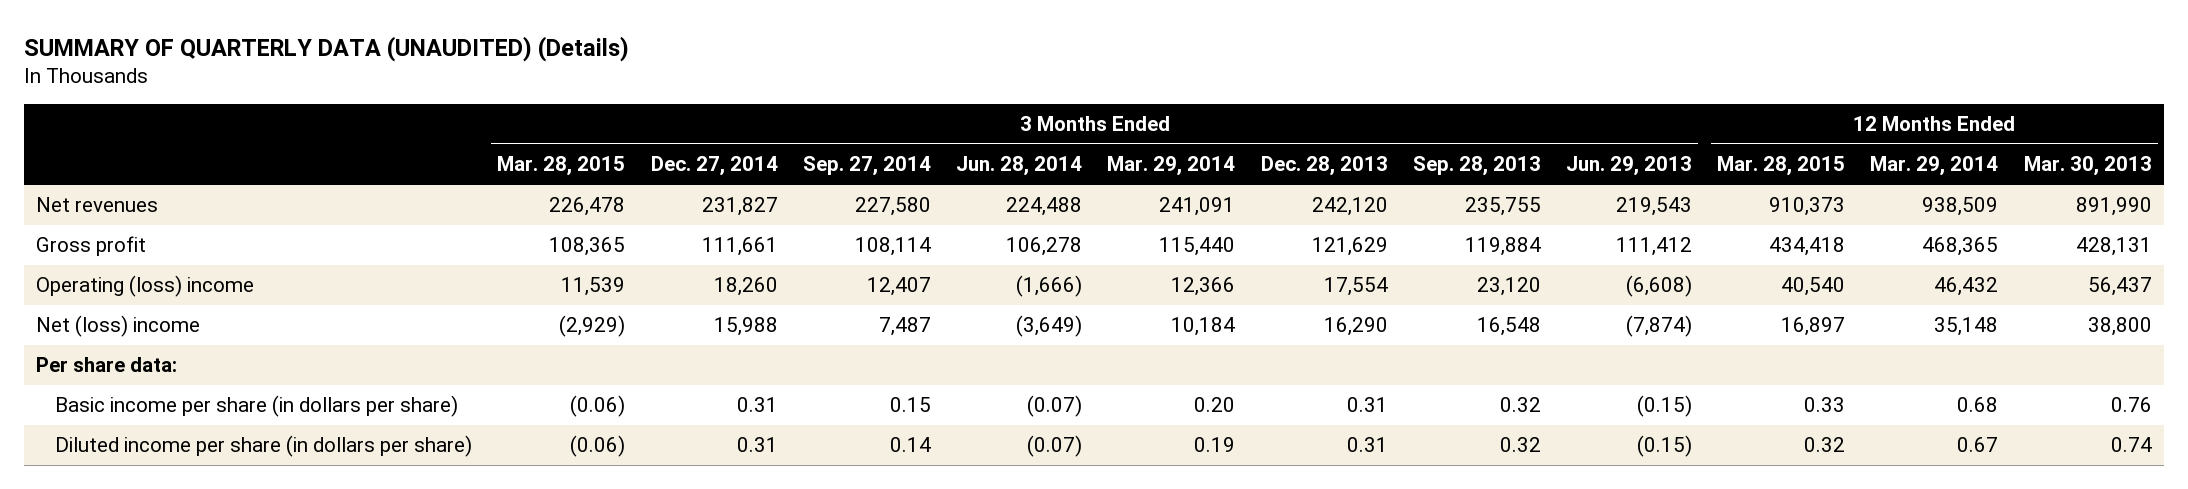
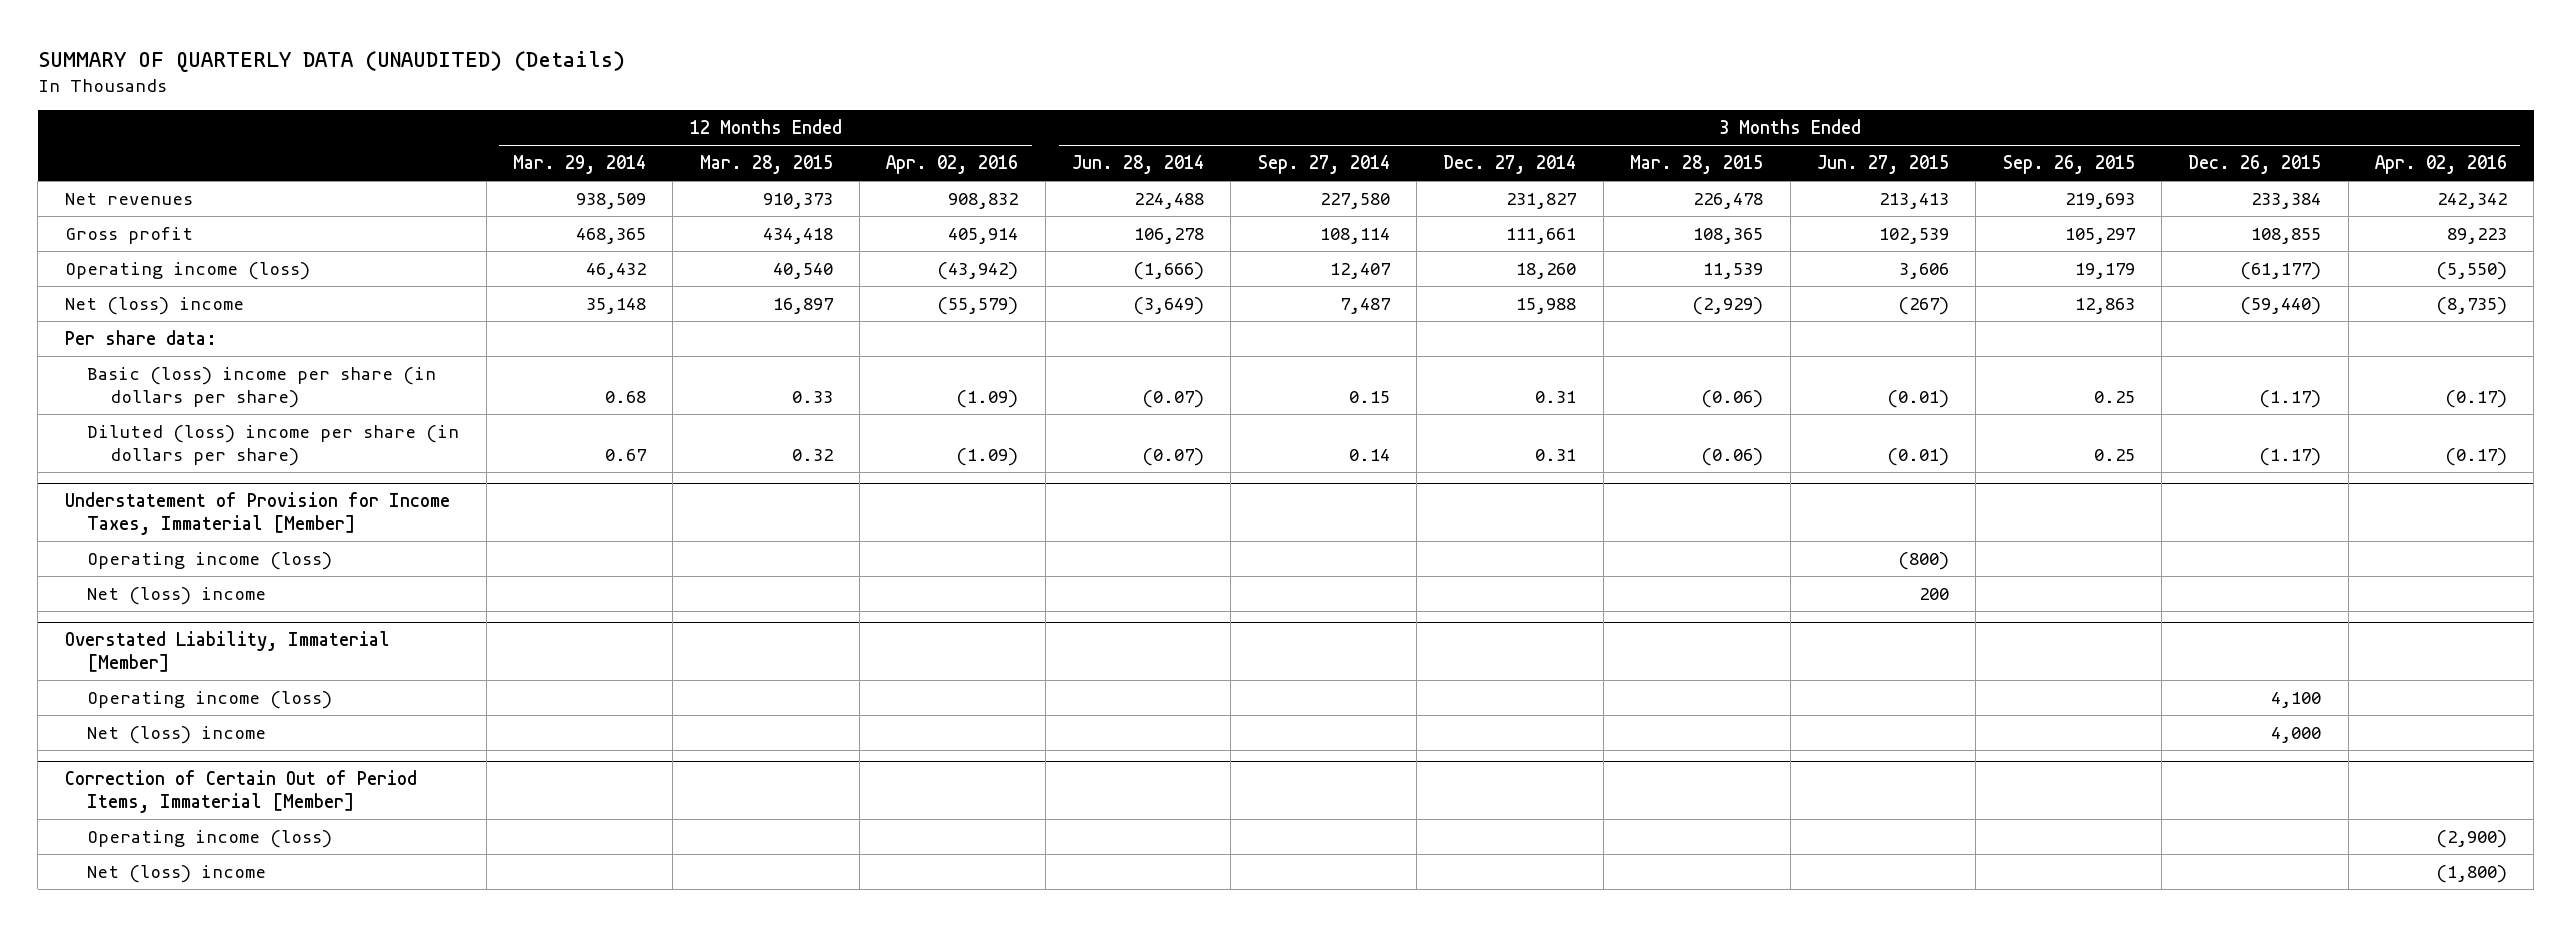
[1107,156,1236,177] Mar. 29, 2014 -> none
[1260,156,1388,177] Dec. 28, 2013 -> none
[1412,156,1541,177] Sep. 28, 2013 -> none
[1565,156,1692,177] Jun. 29, 2013 -> none
[2023,156,2152,177] Mar. 30, 2013 -> none
none -> [886,155,1019,175] Apr. 02, 2016
none -> [1816,155,1949,175] Jun. 27, 2015
none -> [2002,155,2135,175] Sep. 26, 2015
none -> [2188,155,2322,175] Dec. 26, 2015
none -> [2375,155,2508,175] Apr. 02, 2016
[36,275,255,298] Operating (loss) income -> [64,261,310,280] Operating income (loss)
[55,395,459,418] Basic income per share (in dollars per share) -> [87,366,437,408] Basic (loss) income per share (in dollars per share)
[55,435,473,458] Diluted income per share (in dollars per share) -> [87,424,460,466] Diluted (loss) income per share (in dollars per share)
none -> [64,492,450,535] Understatement of Provision for Income Taxes, Immaterial [Member]
none -> [87,551,333,570] Operating income (loss)
none -> [87,586,267,605] Net (loss) income
none -> [64,631,390,672] Overstated Liability, Immaterial [Member]
none -> [87,690,333,709] Operating income (loss)
none -> [87,725,267,744] Net (loss) income
none -> [64,770,417,813] Correction of Certain Out of Period Items, Immaterial [Member]
none -> [87,829,333,848] Operating income (loss)
none -> [87,864,267,883] Net (loss) income

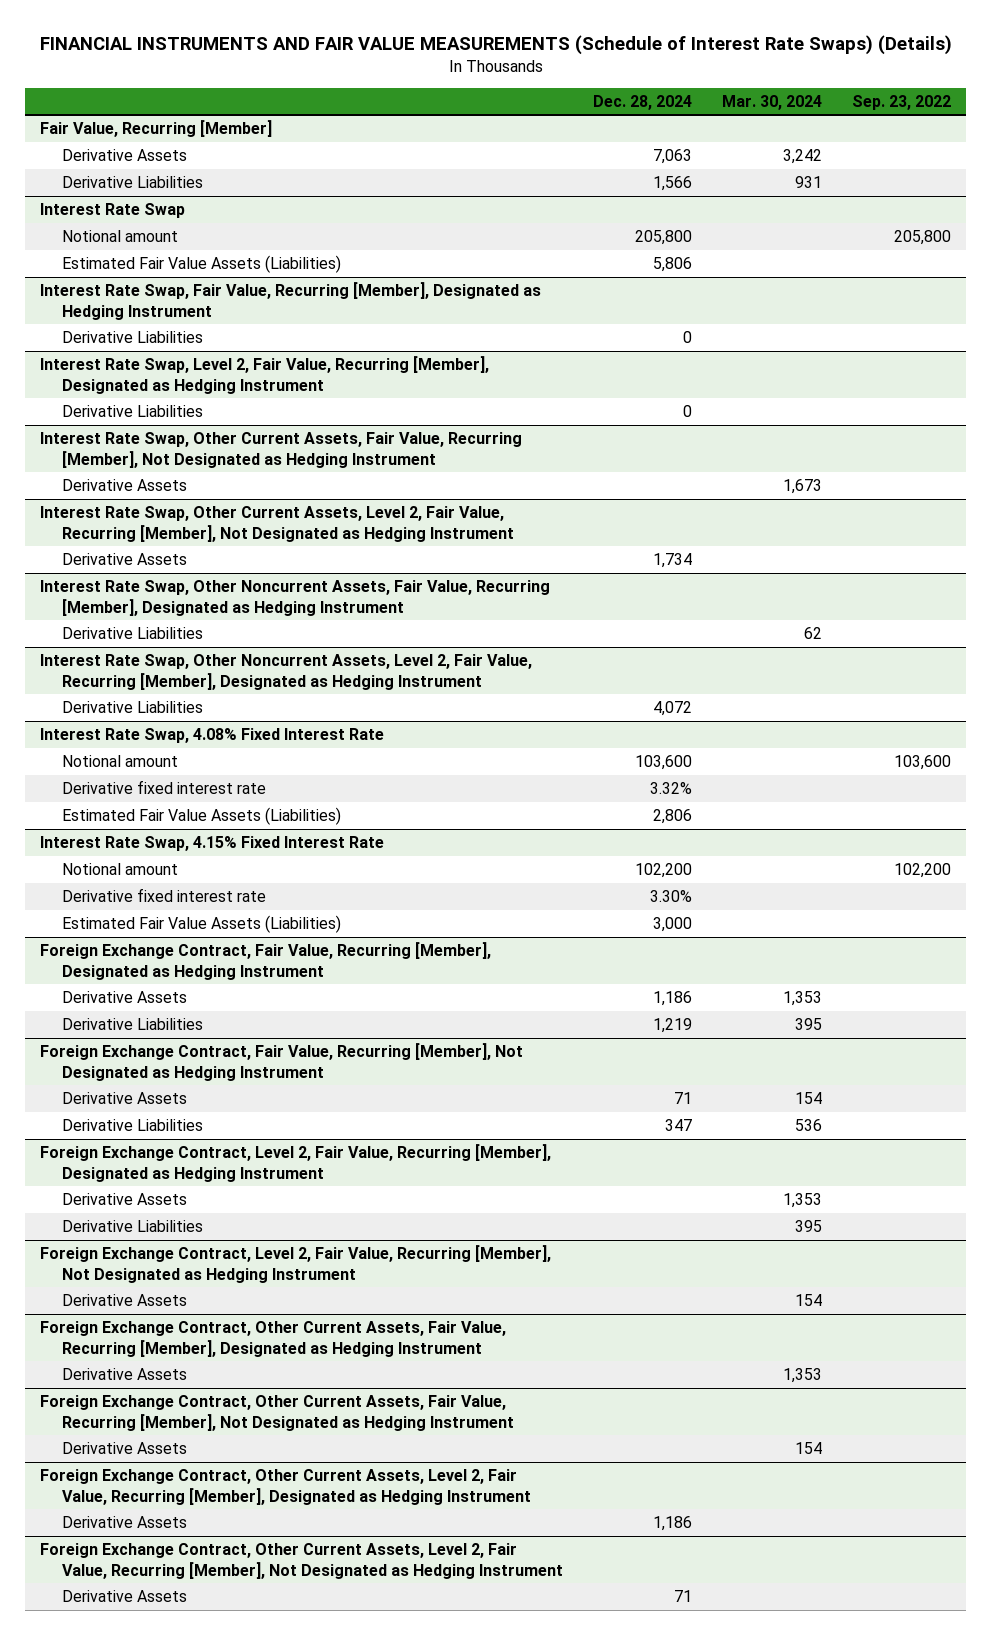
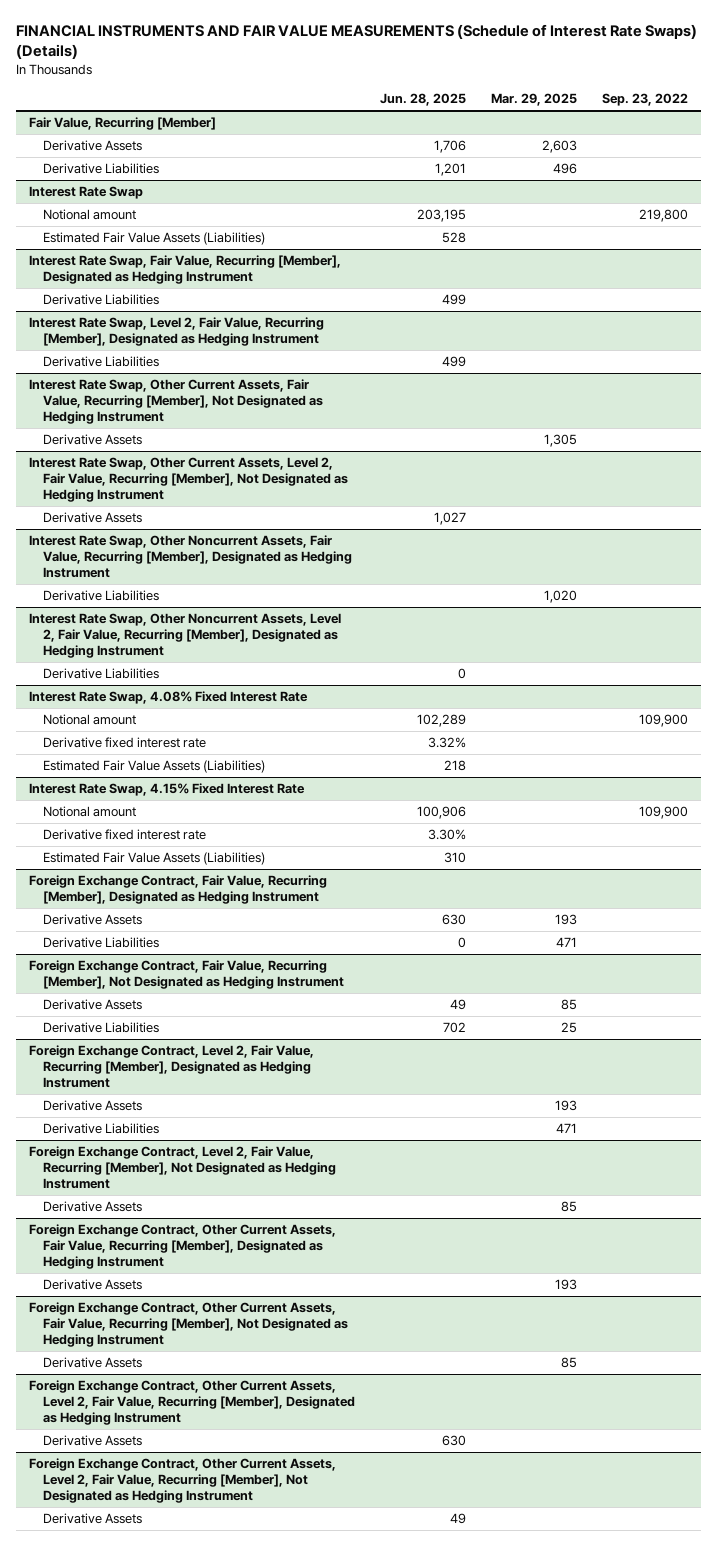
[593,94,693,110] Dec. 28, 2024 -> none
[722,94,823,110] Mar. 30, 2024 -> none
none -> [379,93,466,107] Jun. 28, 2025
none -> [490,93,577,107] Mar. 29, 2025
[894,230,952,246] 205,800 -> [638,209,688,223] 219,800
[894,755,952,771] 103,600 -> [638,714,688,728] 109,900
[894,863,952,879] 102,200 -> [638,806,688,820] 109,900

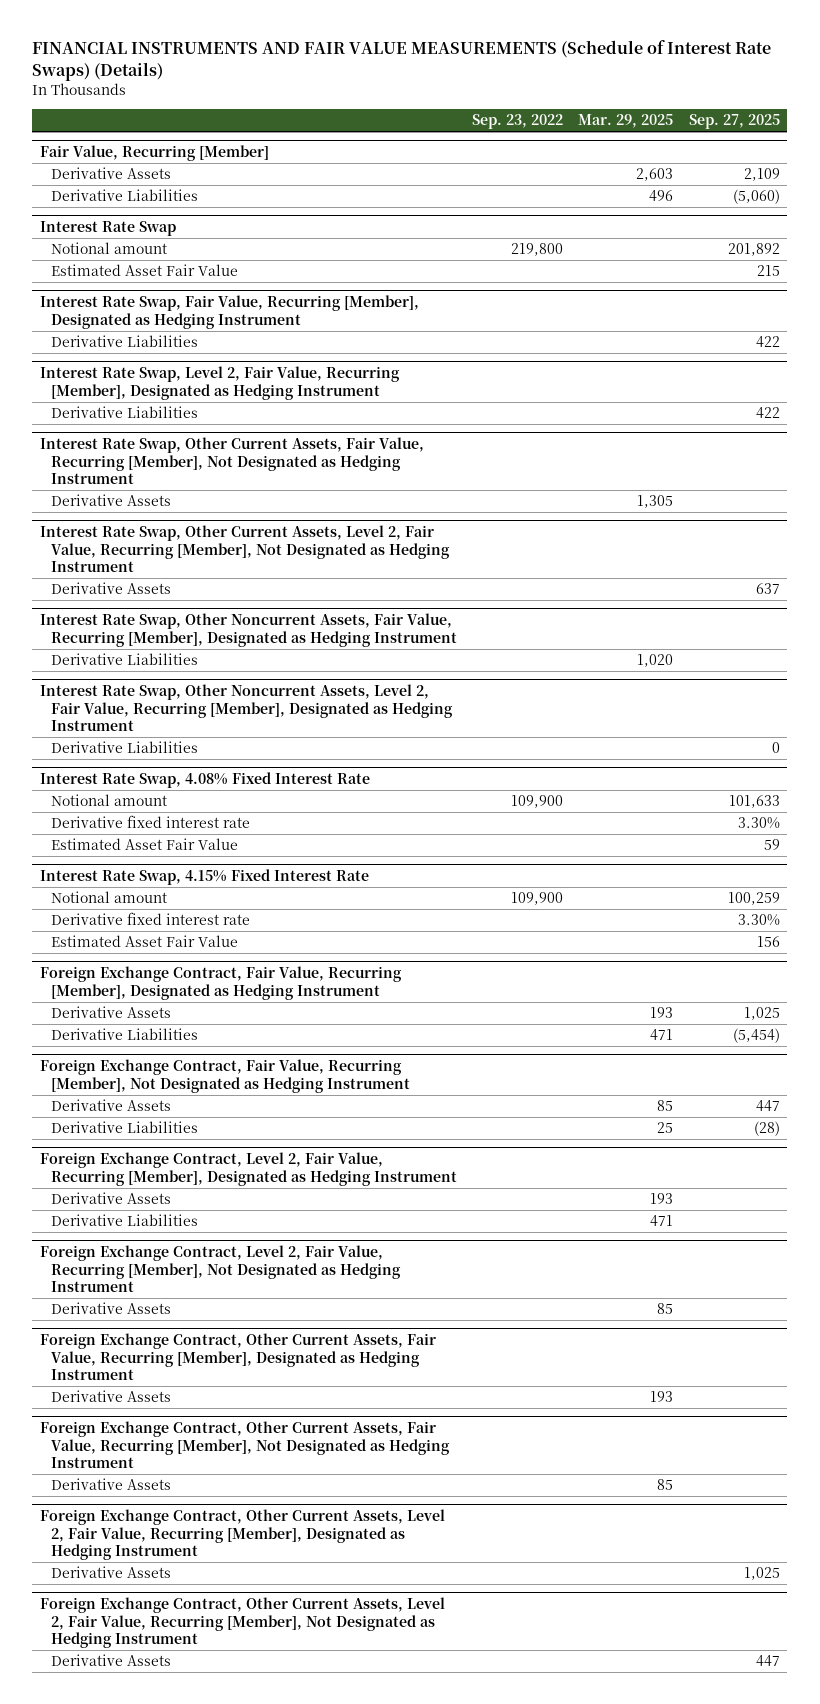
[379,93,466,107] Jun. 28, 2025 -> none
none -> [688,114,780,130] Sep. 27, 2025
[42,232,265,246] Estimated Fair Value Assets (Liabilities) -> [50,264,238,277] Estimated Asset Fair Value
[42,760,265,774] Estimated Fair Value Assets (Liabilities) -> [50,838,238,851] Estimated Asset Fair Value
[42,852,265,866] Estimated Fair Value Assets (Liabilities) -> [50,935,238,948] Estimated Asset Fair Value

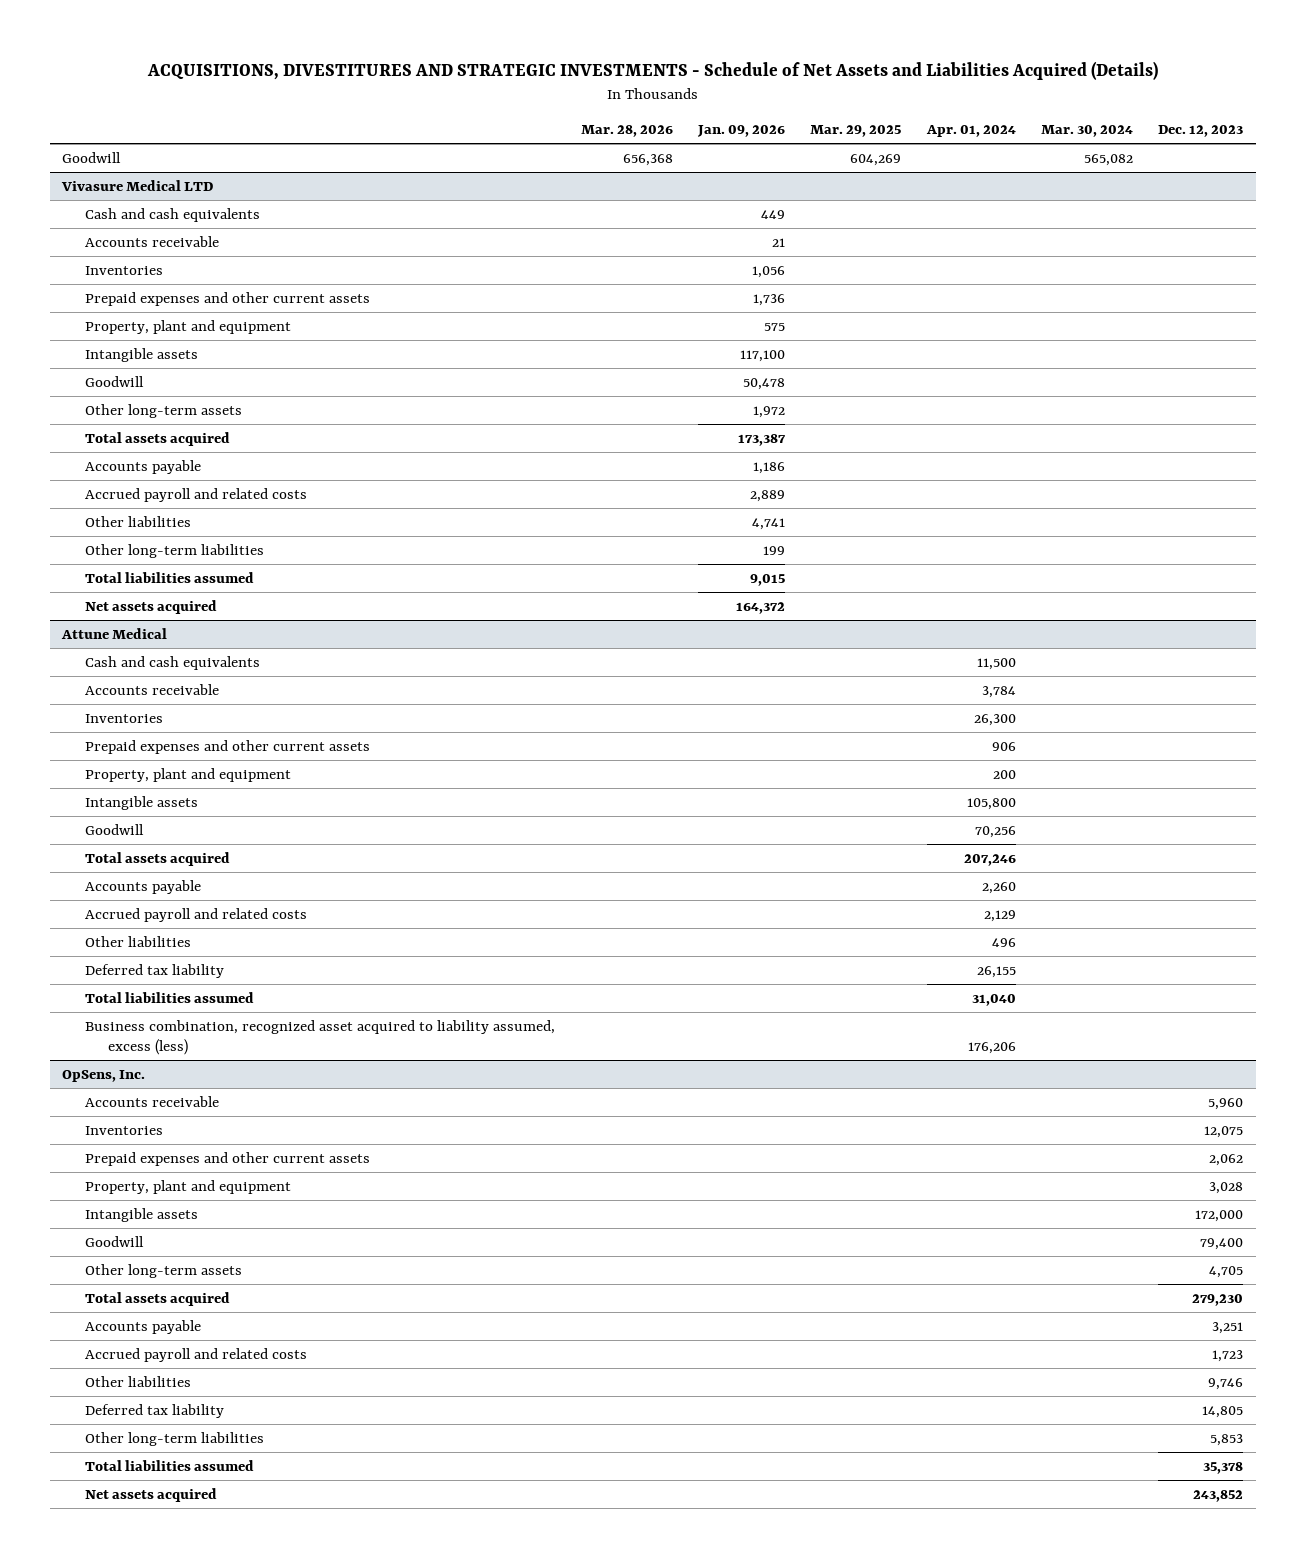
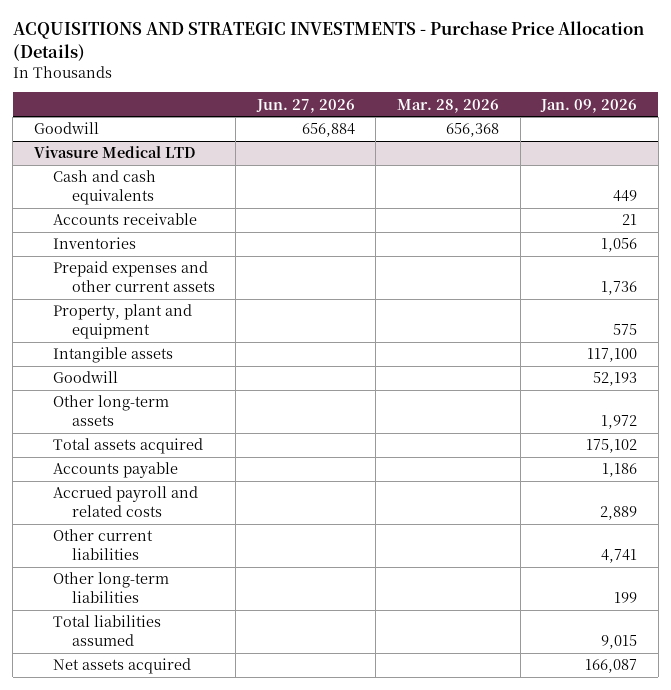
[146,60,1158,80] ACQUISITIONS, DIVESTITURES AND STRATEGIC INVESTMENTS - Schedule of Net Assets and Liabilities Acquired (Details) -> [12,21,644,61] ACQUISITIONS AND STRATEGIC INVESTMENTS - Purchase Price Allocation (Details)
[810,125,902,138] Mar. 29, 2025 -> none
[925,125,1016,138] Apr. 01, 2024 -> none
[1040,125,1133,138] Mar. 30, 2024 -> none
[1158,125,1244,138] Dec. 12, 2023 -> none
none -> [255,98,355,113] Jun. 27, 2026
[742,377,785,390] 50,478 -> [593,372,638,387] 52,193
[737,433,786,446] 173,387 -> [586,439,638,454] 175,102
[85,515,192,527] Other liabilities -> [52,529,153,561] Other current liabilities
[61,627,168,639] Attune Medical -> none
[85,655,261,670] Cash and cash equivalents -> none
[85,683,220,695] Accounts receivable -> none
[85,713,164,723] Inventories -> none
[85,739,371,754] Prepaid expenses and other current assets -> none
[85,767,292,782] Property, plant and equipment -> none
[85,795,199,810] Intangible assets -> none
[85,823,145,835] Goodwill -> none
[85,851,231,866] Total assets acquired -> none
[85,879,202,894] Accounts payable -> none
[85,907,308,922] Accrued payroll and related costs -> none
[85,935,192,947] Other liabilities -> none
[85,963,225,978] Deferred tax liability -> none
[85,991,255,1003] Total liabilities assumed -> none
[85,1019,556,1055] Business combination, recognized asset acquired to liability assumed, excess (less) -> none
[62,1069,146,1082] OpSens, Inc. -> none
[85,1095,220,1107] Accounts receivable -> none
[85,1125,164,1135] Inventories -> none
[85,1151,371,1166] Prepaid expenses and other current assets -> none
[85,1179,292,1194] Property, plant and equipment -> none
[85,1207,199,1222] Intangible assets -> none
[85,1235,145,1247] Goodwill -> none
[85,1263,243,1278] Other long-term assets -> none
[85,1291,231,1306] Total assets acquired -> none
[85,1319,202,1334] Accounts payable -> none
[85,1347,308,1362] Accrued payroll and related costs -> none
[85,1375,192,1387] Other liabilities -> none
[85,1403,225,1418] Deferred tax liability -> none
[85,1431,265,1446] Other long-term liabilities -> none
[85,1459,255,1471] Total liabilities assumed -> none
[85,1487,218,1502] Net assets acquired -> none
[735,601,785,614] 164,372 -> [585,659,638,674] 166,087

